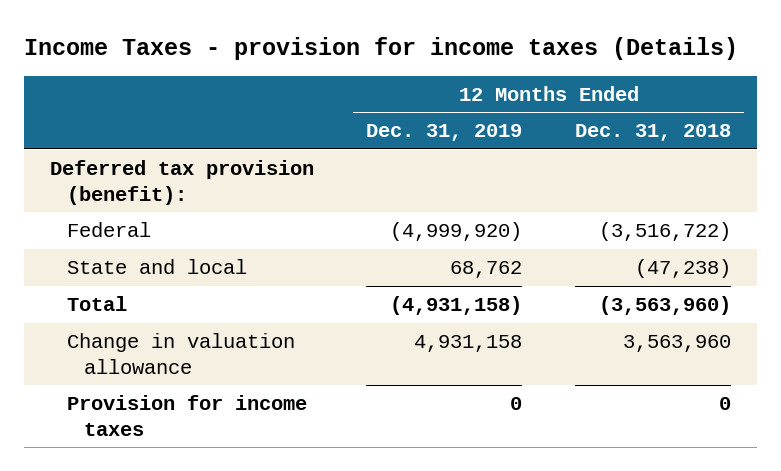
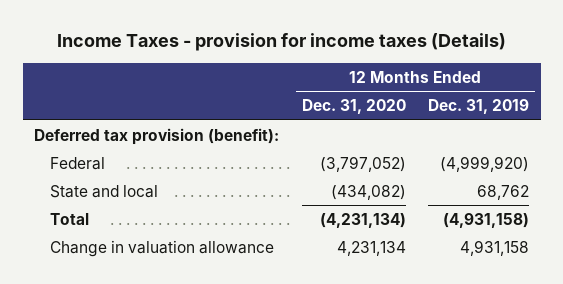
[574,124,731,142] Dec. 31, 2018 -> none
none -> [301,99,406,115] Dec. 31, 2020
[66,394,307,436] Provision for income taxes -> none

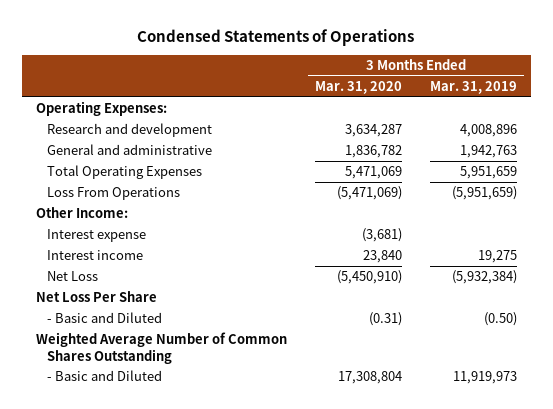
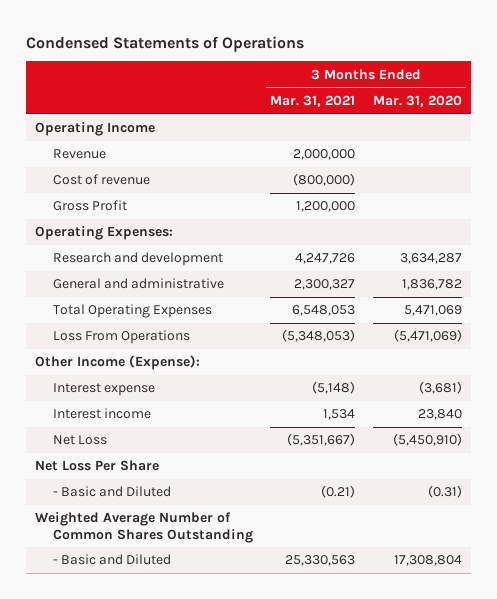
[429,81,517,95] Mar. 31, 2019 -> none
none -> [270,94,356,107] Mar. 31, 2021
none -> [34,122,155,137] Operating Income
none -> [52,149,106,160] Revenue
none -> [52,174,150,186] Cost of revenue
none -> [52,200,127,212] Gross Profit
[35,207,128,219] Other Income: -> [34,355,200,371] Other Income (Expense):

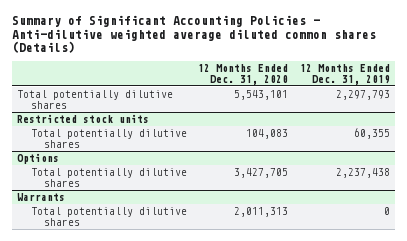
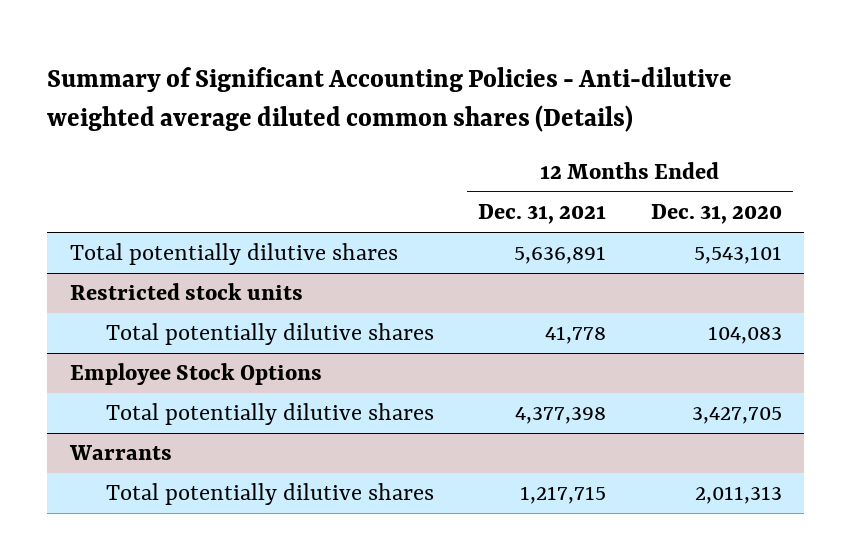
[299,63,390,85] 12 Months Ended Dec. 31, 2019 -> none
none -> [478,204,607,225] Dec. 31, 2021
[17,152,60,164] Options -> [69,363,322,386] Employee Stock Options

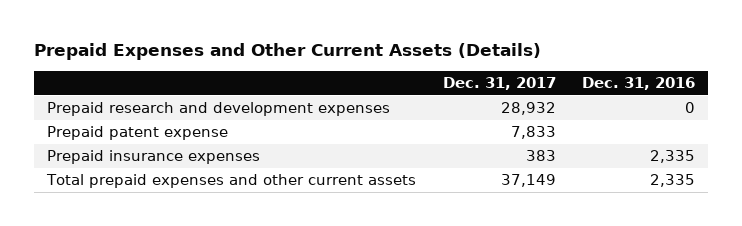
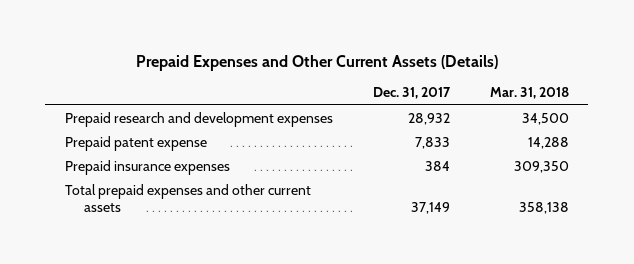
[582,77,696,91] Dec. 31, 2016 -> none
none -> [489,87,569,100] Mar. 31, 2018
[525,150,556,162] 383 -> [424,160,450,171] 384

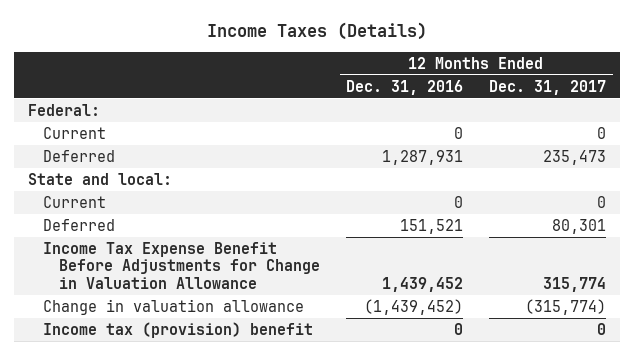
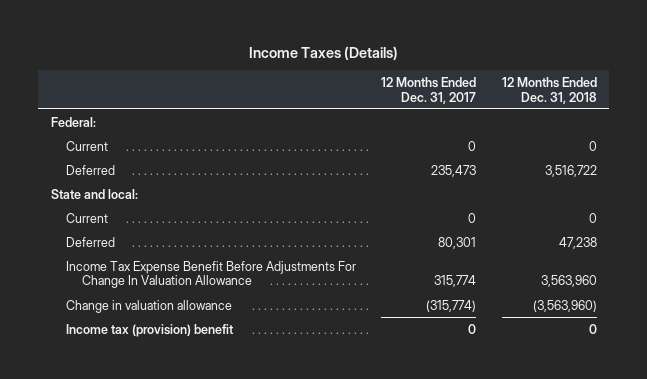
[346,79,464,95] Dec. 31, 2016 -> none
none -> [501,76,597,104] 12 Months Ended Dec. 31, 2018
[43,241,320,289] Income Tax Expense Benefit Before Adjustments for Change in Valuation Allowance -> [66,260,357,289] Income Tax Expense Benefit Before Adjustments For Change In Valuation Allowance

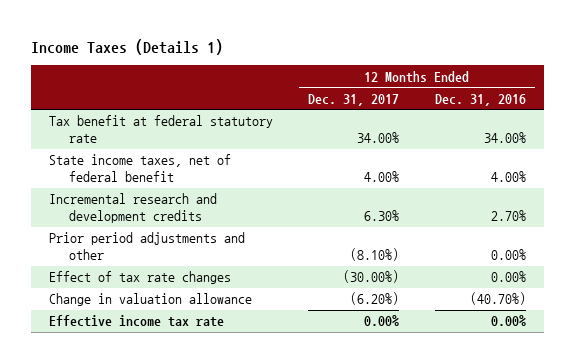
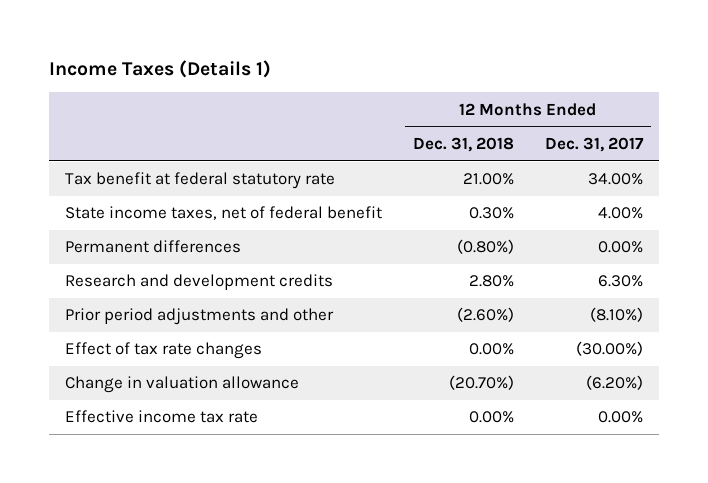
[434,93,526,106] Dec. 31, 2016 -> none
none -> [412,136,514,152] Dec. 31, 2018
none -> [64,240,241,254] Permanent differences
[48,193,217,224] Incremental research and development credits -> [64,274,333,291] Research and development credits

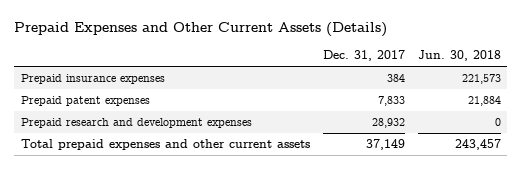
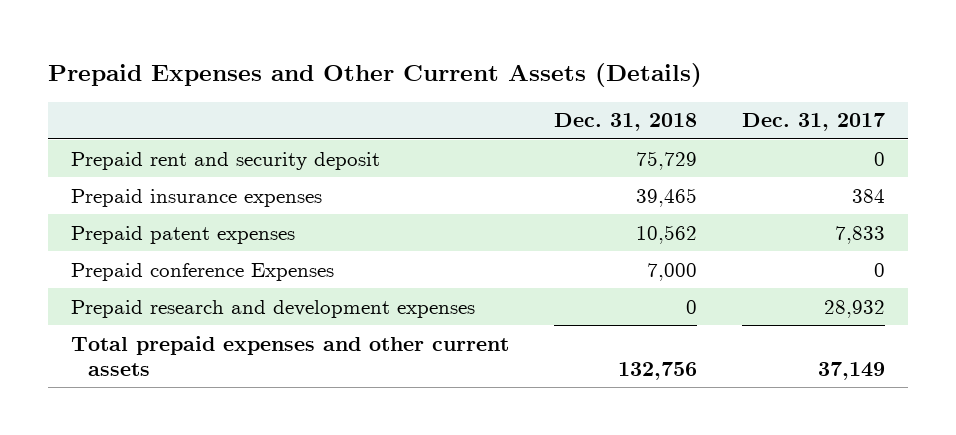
[417,50,501,62] Jun. 30, 2018 -> none
none -> [553,113,697,132] Dec. 31, 2018
none -> [70,151,380,170] Prepaid rent and security deposit
none -> [70,262,334,281] Prepaid conference Expenses

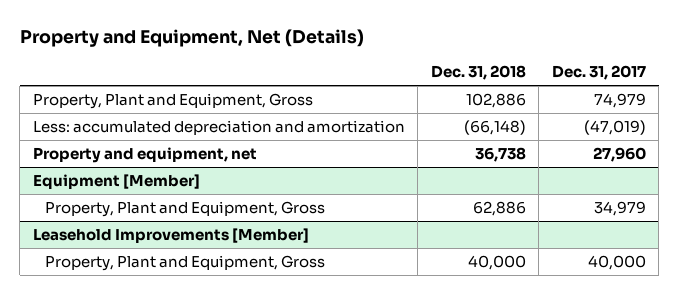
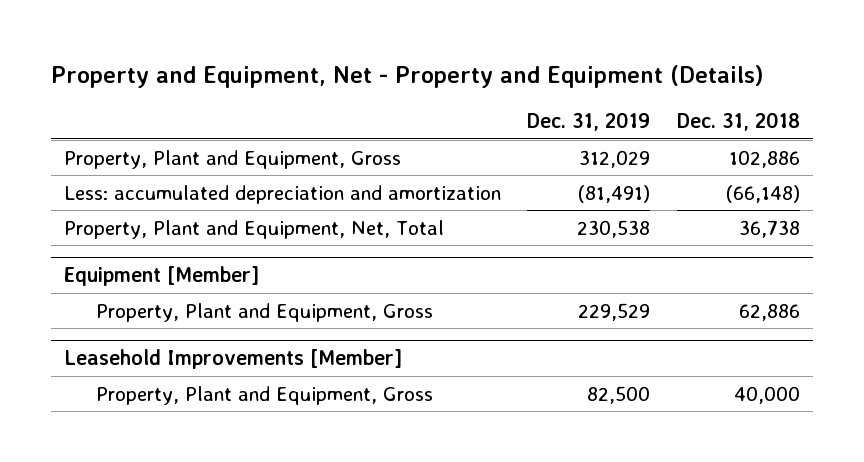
[19,28,364,47] Property and Equipment, Net (Details) -> [50,64,764,88] Property and Equipment, Net - Property and Equipment (Details)
[551,65,646,81] Dec. 31, 2017 -> none
none -> [527,112,651,132] Dec. 31, 2019
[32,147,257,164] Property and equipment, net -> [63,219,444,239] Property, Plant and Equipment, Net, Total

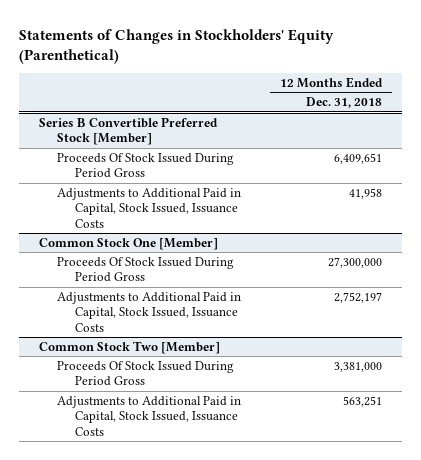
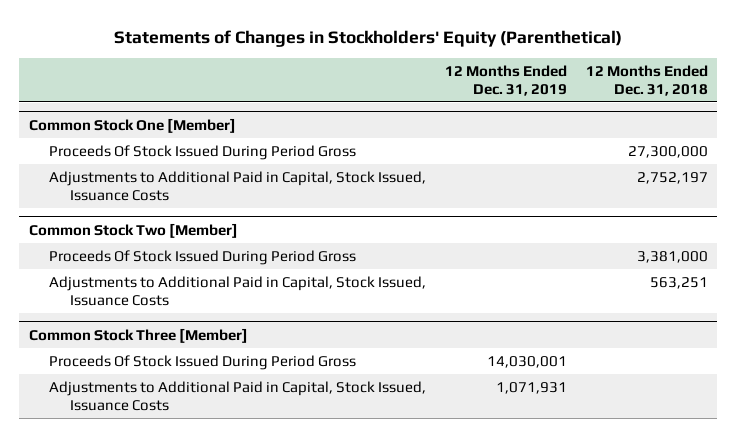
none -> [444,64,567,96] 12 Months Ended Dec. 31, 2019
[38,116,218,146] Series B Convertible Preferred Stock [Member] -> none
[57,152,235,179] Proceeds Of Stock Issued During Period Gross -> none
[57,187,242,229] Adjustments to Additional Paid in Capital, Stock Issued, Issuance Costs -> none
none -> [28,327,248,343] Common Stock Three [Member]
none -> [49,354,357,370] Proceeds Of Stock Issued During Period Gross
none -> [49,380,427,411] Adjustments to Additional Paid in Capital, Stock Issued, Issuance Costs

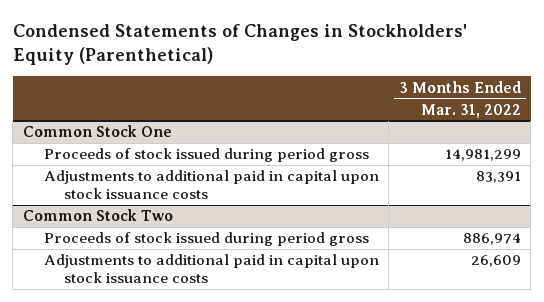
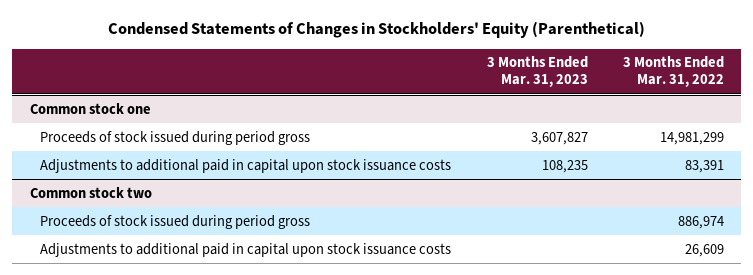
none -> [486,56,588,88] 3 Months Ended Mar. 31, 2023
[22,125,172,138] Common Stock One -> [29,102,151,114] Common stock one
[22,209,173,222] Common Stock Two -> [29,186,152,198] Common stock two

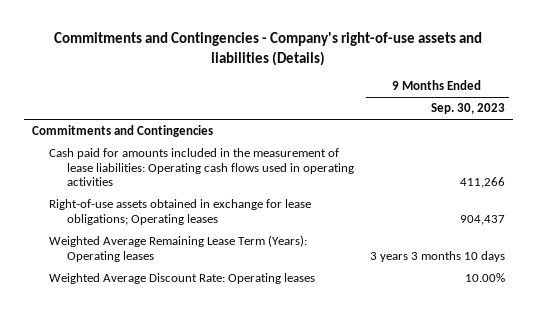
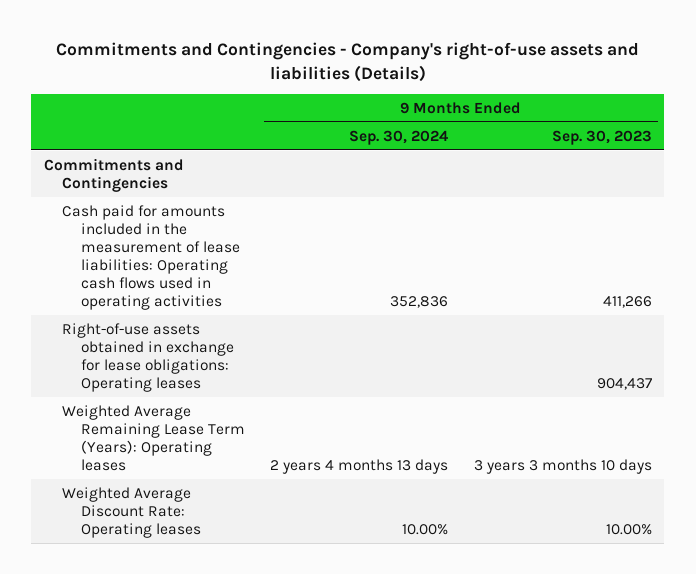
none -> [349,129,449,145] Sep. 30, 2024
[49,199,312,225] Right-of-use assets obtained in exchange for lease obligations; Operating leases -> [62,322,234,392] Right-of-use assets obtained in exchange for lease obligations: Operating leases

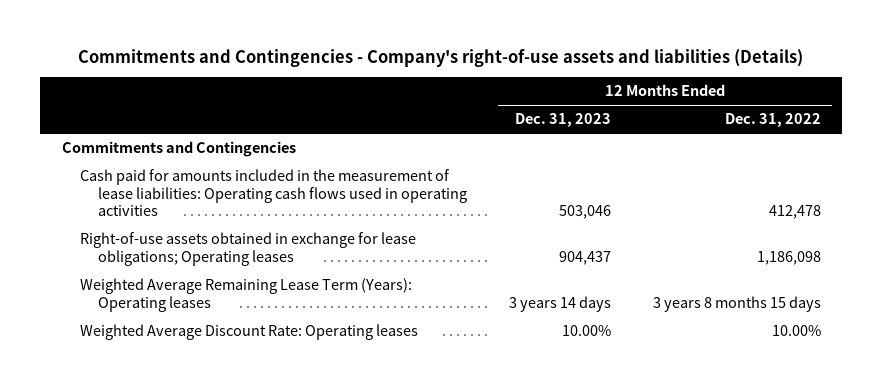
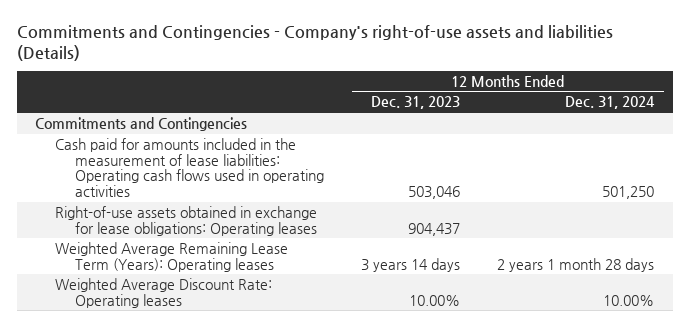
[725,113,822,128] Dec. 31, 2022 -> none
none -> [565,96,656,110] Dec. 31, 2024
[79,232,416,266] Right-of-use assets obtained in exchange for lease obligations; Operating leases -> [54,205,317,236] Right-of-use assets obtained in exchange for lease obligations: Operating leases

